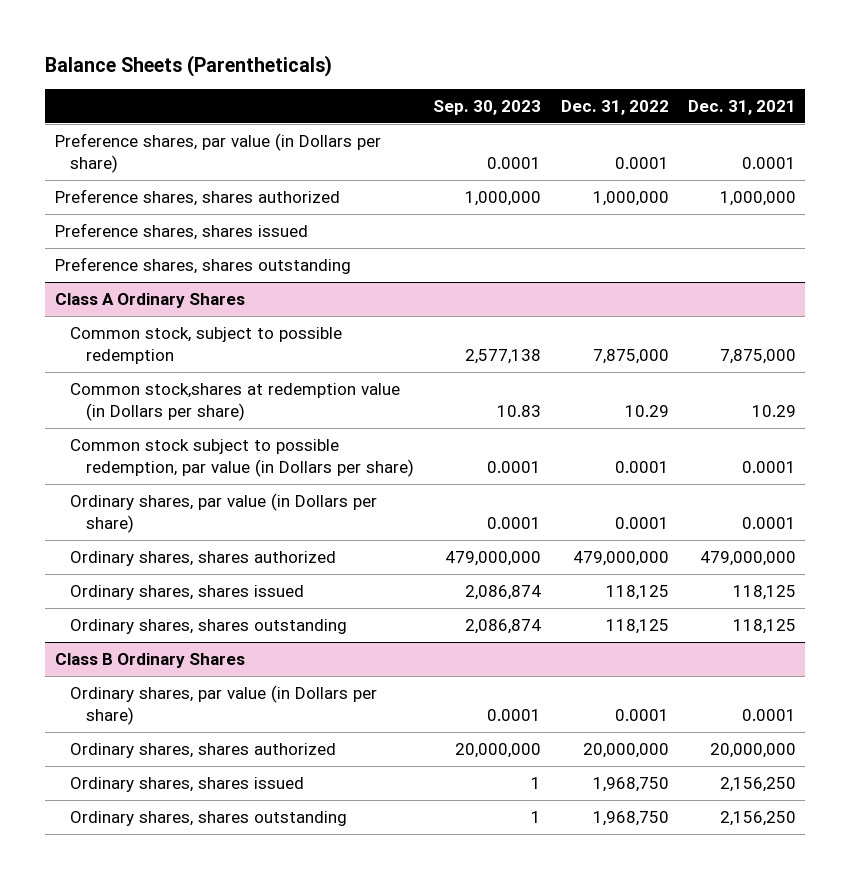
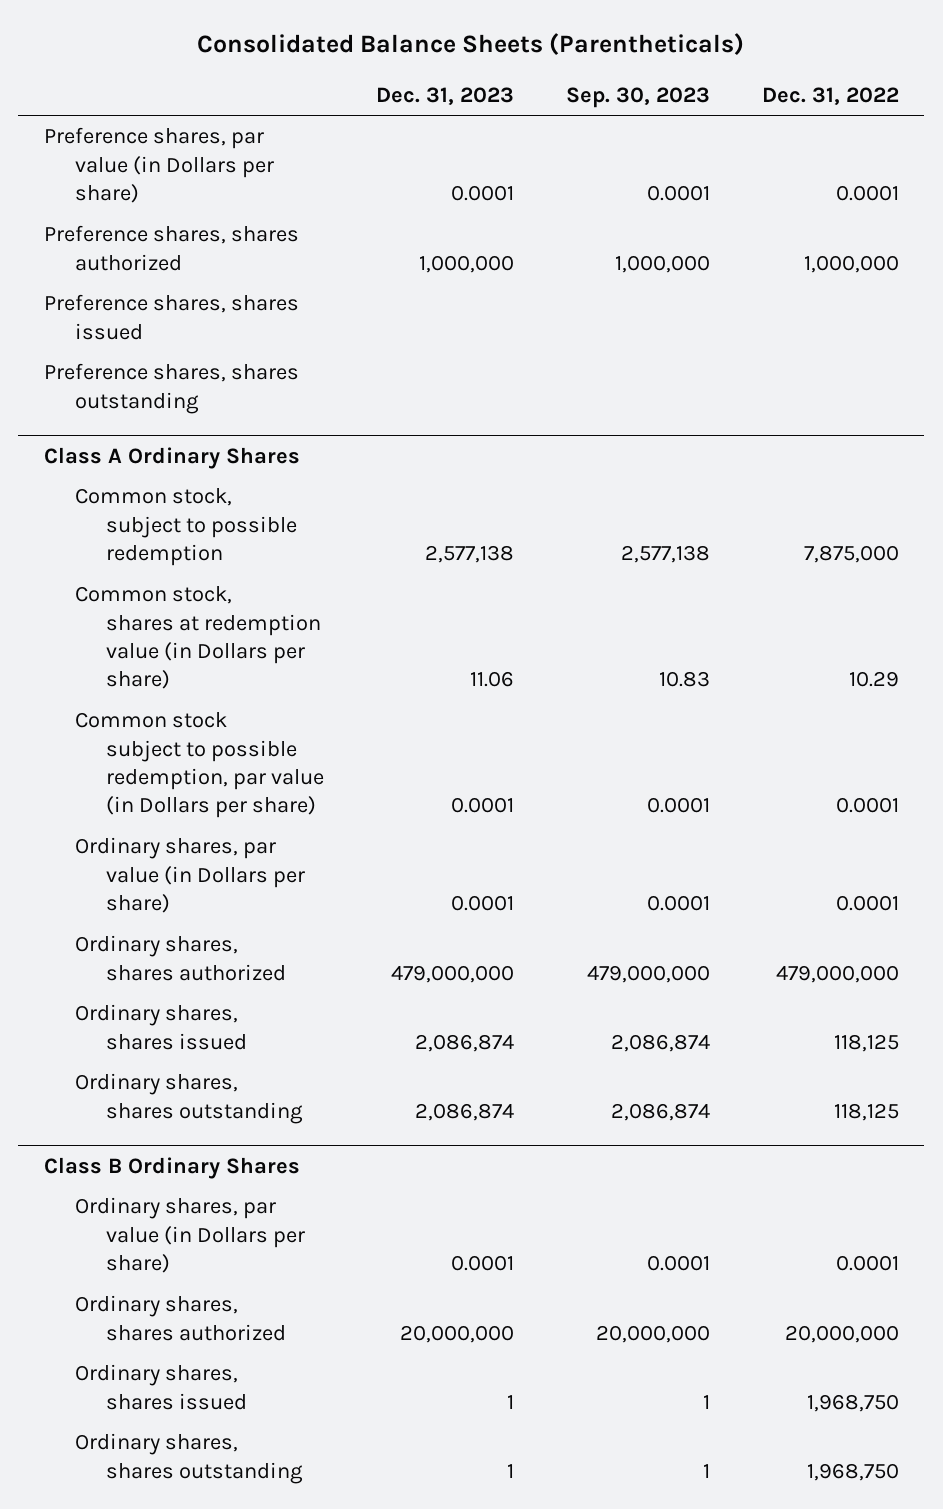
[45,54,333,77] Balance Sheets (Parentheticals) -> [197,33,745,56] Consolidated Balance Sheets (Parentheticals)
[687,99,796,115] Dec. 31, 2021 -> none
none -> [375,86,514,105] Dec. 31, 2023
[70,383,401,422] Common stock,shares at redemption value (in Dollars per share) -> [75,586,321,690] Common stock, shares at redemption value (in Dollars per share)

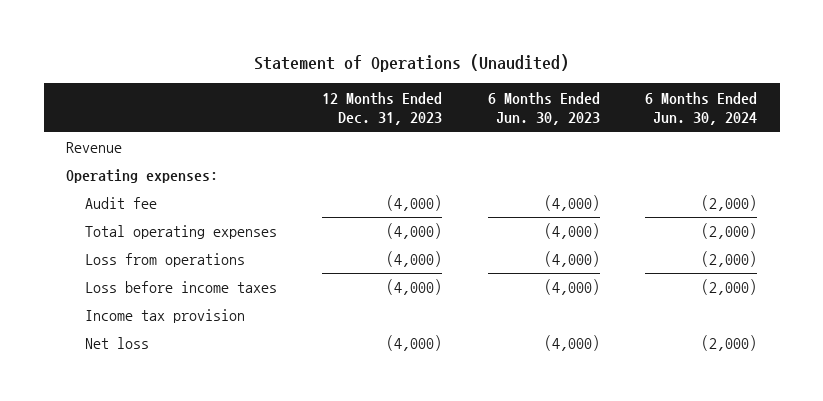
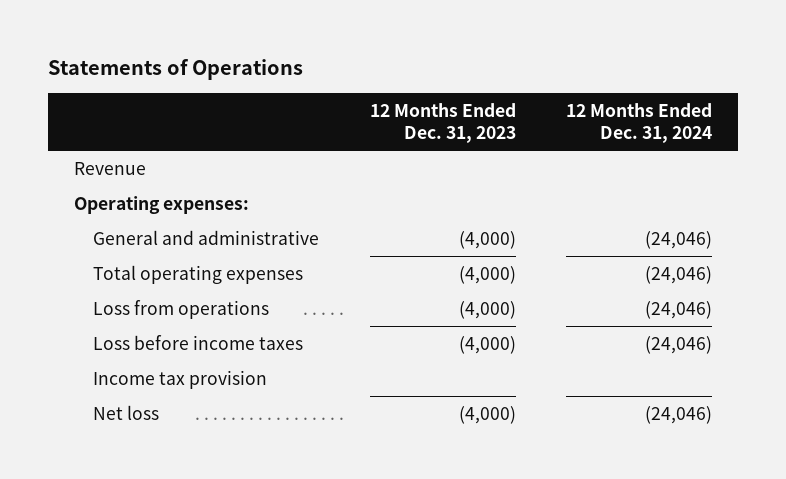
[253,53,569,72] Statement of Operations (Unaudited) -> [48,59,304,81] Statements of Operations
[487,91,600,126] 6 Months Ended Jun. 30, 2023 -> none
[644,91,757,126] 6 Months Ended Jun. 30, 2024 -> none
none -> [566,102,713,144] 12 Months Ended Dec. 31, 2024
[85,197,158,210] Audit fee -> none
none -> [92,229,319,245] General and administrative

